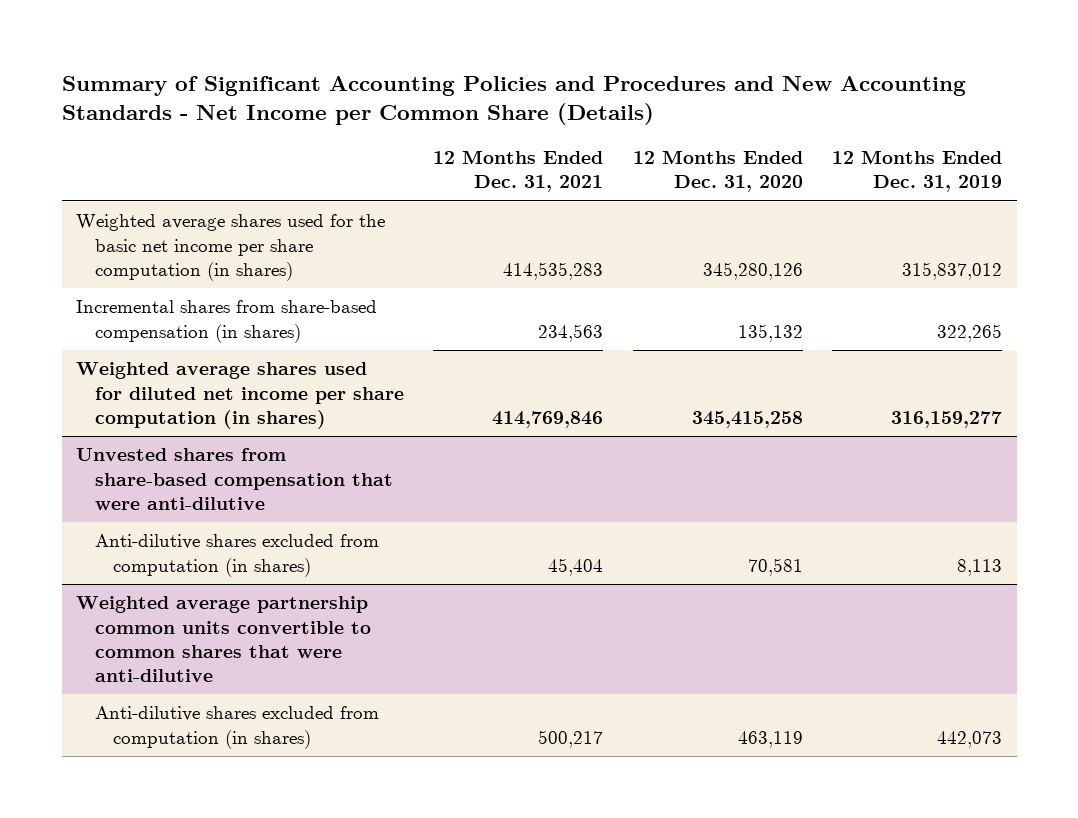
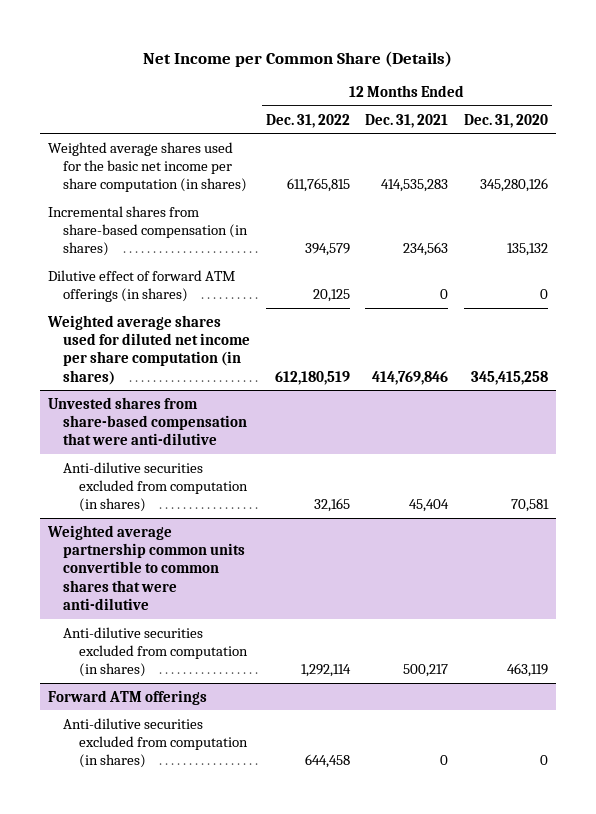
[61,75,966,125] Summary of Significant Accounting Policies and Procedures and New Accounting Standards - Net Income per Common Share (Details) -> [143,50,453,67] Net Income per Common Share (Details)
[832,150,1003,193] 12 Months Ended Dec. 31, 2019 -> none
none -> [265,113,350,128] Dec. 31, 2022
none -> [48,269,236,303] Dilutive effect of forward ATM offerings (in shares)
[94,534,379,577] Anti-dilutive shares excluded from computation (in shares) -> [63,461,248,513] Anti-dilutive securities excluded from computation (in shares)
[94,706,379,749] Anti-dilutive shares excluded from computation (in shares) -> [63,626,248,678] Anti-dilutive securities excluded from computation (in shares)
none -> [48,689,208,705] Forward ATM offerings
none -> [63,717,248,769] Anti-dilutive securities excluded from computation (in shares)

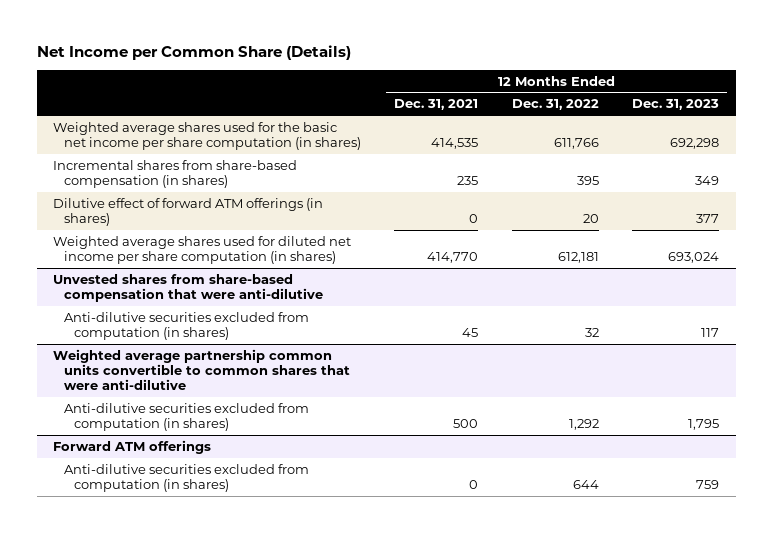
[464,113,549,128] Dec. 31, 2020 -> none
none -> [632,99,720,111] Dec. 31, 2023
[286,178,350,193] 611,765,815 -> [553,137,599,149] 611,766
[381,179,449,193] 414,535,283 -> [431,137,479,149] 414,535
[304,243,350,257] 394,579 -> [576,175,599,185] 395
[403,242,449,257] 234,563 -> [457,175,479,185] 235
[312,289,350,303] 20,125 -> [582,213,599,223] 20
[274,370,350,385] 612,180,519 -> [557,251,599,263] 612,181
[372,370,449,385] 414,769,846 -> [427,251,479,263] 414,770
[313,498,350,513] 32,165 -> [584,327,599,337] 32
[409,499,450,513] 45,404 -> [462,327,479,337] 45
[300,664,351,678] 1,292,114 -> [568,418,599,430] 1,292
[403,664,449,678] 500,217 -> [453,418,479,428] 500
[304,754,350,769] 644,458 -> [572,479,599,489] 644

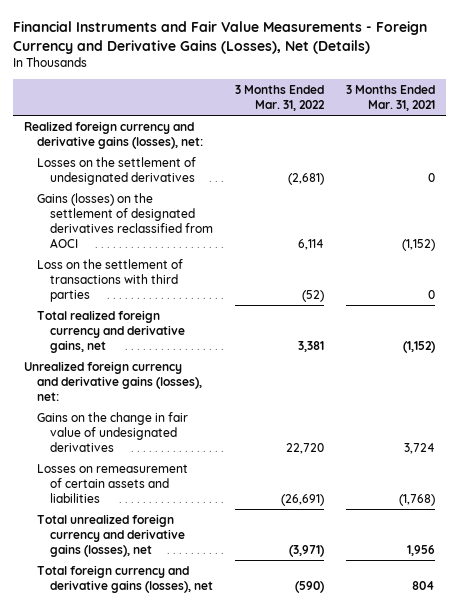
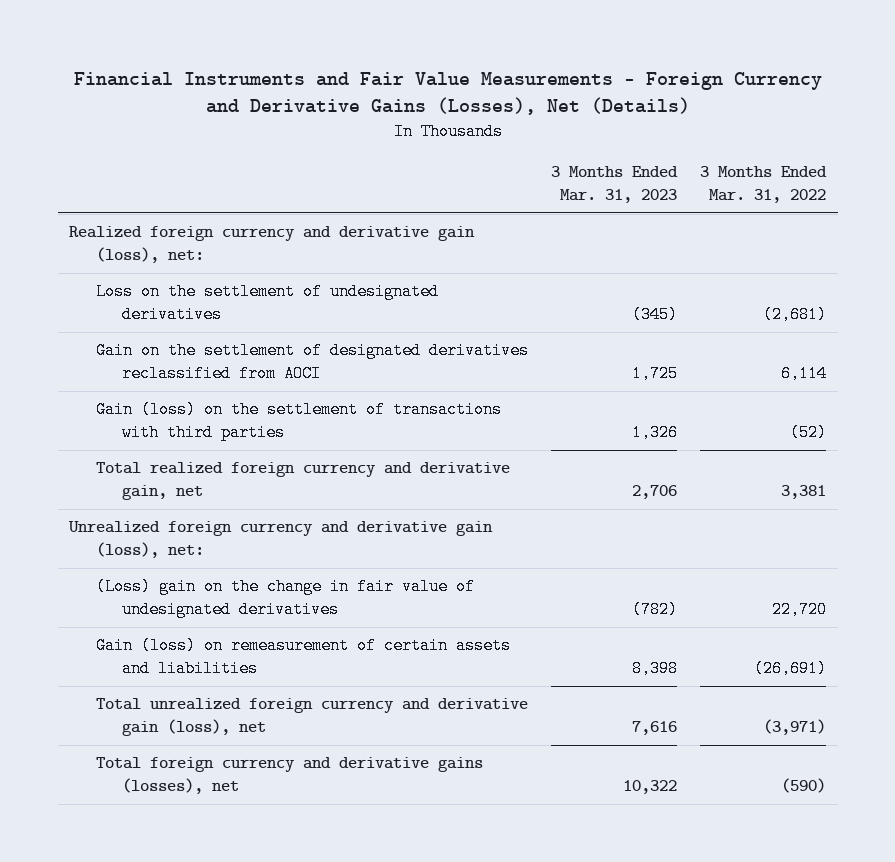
[345,84,435,111] 3 Months Ended Mar. 31, 2021 -> none
none -> [551,166,679,204] 3 Months Ended Mar. 31, 2023
[24,121,204,149] Realized foreign currency and derivative gains (losses), net: -> [69,226,476,264] Realized foreign currency and derivative gain (loss), net:
[37,157,197,185] Losses on the settlement of undesignated derivatives -> [95,283,439,324] Loss on the settlement of undesignated derivatives
[37,193,214,248] Gains (losses) on the settlement of designated derivatives reclassified from AOCI -> [95,342,529,383] Gain on the settlement of designated derivatives reclassified from AOCI
[37,259,184,302] Loss on the settlement of transactions with third parties -> [95,401,502,442] Gain (loss) on the settlement of transactions with third parties
[37,310,186,353] Total realized foreign currency and derivative gains, net -> [95,462,510,501] Total realized foreign currency and derivative gain, net
[24,361,203,401] Unrealized foreign currency and derivative gains (losses), net: -> [68,521,494,559] Unrealized foreign currency and derivative gain (loss), net:
[37,412,189,452] Gains on the change in fair value of undesignated derivatives -> [95,578,475,619] (Loss) gain on the change in fair value of undesignated derivatives
[37,464,189,503] Losses on remeasurement of certain assets and liabilities -> [95,637,511,678] Gain (loss) on remeasurement of certain assets and liabilities
[37,514,186,557] Total unrealized foreign currency and derivative gains (losses), net -> [95,698,528,737] Total unrealized foreign currency and derivative gain (loss), net

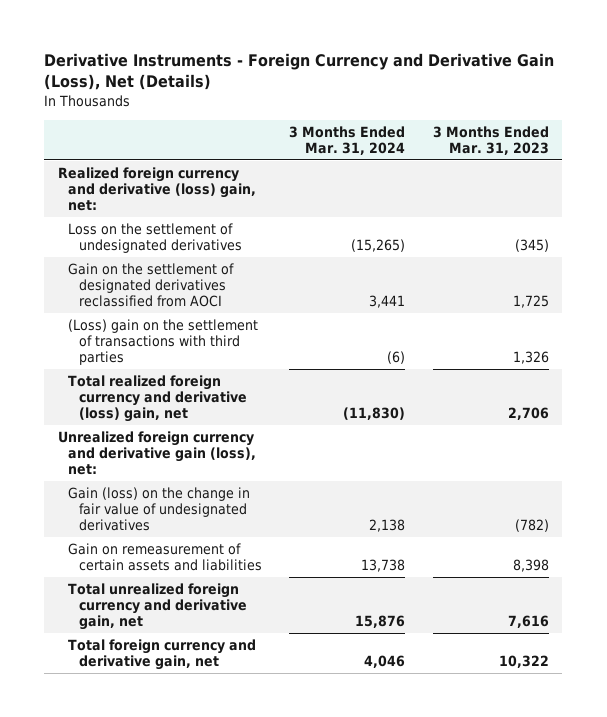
[73,71,822,116] Financial Instruments and Fair Value Measurements - Foreign Currency and Derivative Gains (Losses), Net (Details) -> [44,52,555,91] Derivative Instruments - Foreign Currency and Derivative Gain (Loss), Net (Details)
[700,166,828,204] 3 Months Ended Mar. 31, 2022 -> none
none -> [289,125,406,155] 3 Months Ended Mar. 31, 2024
[69,226,476,264] Realized foreign currency and derivative gain (loss), net: -> [58,167,257,211] Realized foreign currency and derivative (loss) gain, net:
[95,401,502,442] Gain (loss) on the settlement of transactions with third parties -> [68,319,259,365] (Loss) gain on the settlement of transactions with third parties
[95,462,510,501] Total realized foreign currency and derivative gain, net -> [68,375,247,422] Total realized foreign currency and derivative (loss) gain, net
[95,578,475,619] (Loss) gain on the change in fair value of undesignated derivatives -> [68,487,251,531] Gain (loss) on the change in fair value of undesignated derivatives
[95,637,511,678] Gain (loss) on remeasurement of certain assets and liabilities -> [68,543,262,572] Gain on remeasurement of certain assets and liabilities
[95,698,528,737] Total unrealized foreign currency and derivative gain (loss), net -> [68,583,247,630] Total unrealized foreign currency and derivative gain, net
[95,757,483,795] Total foreign currency and derivative gains (losses), net -> [68,639,257,671] Total foreign currency and derivative gain, net

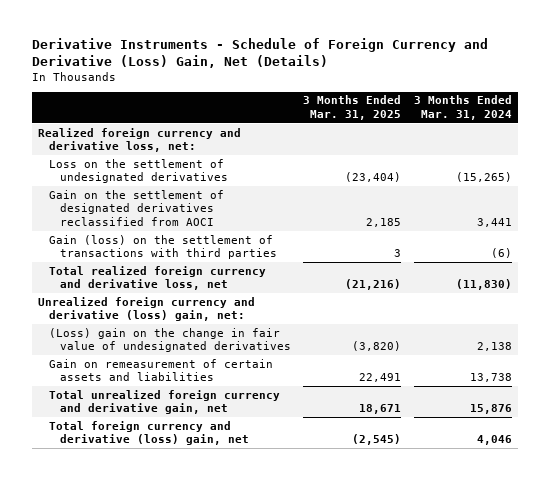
[44,52,555,91] Derivative Instruments - Foreign Currency and Derivative Gain (Loss), Net (Details) -> [31,37,488,68] Derivative Instruments - Schedule of Foreign Currency and Derivative (Loss) Gain, Net (Details)
[432,125,549,155] 3 Months Ended Mar. 31, 2023 -> none
none -> [303,95,402,121] 3 Months Ended Mar. 31, 2025
[58,167,257,211] Realized foreign currency and derivative (loss) gain, net: -> [38,127,242,153] Realized foreign currency and derivative loss, net:
[68,319,259,365] (Loss) gain on the settlement of transactions with third parties -> [49,234,277,260] Gain (loss) on the settlement of transactions with third parties
[68,375,247,422] Total realized foreign currency and derivative (loss) gain, net -> [49,265,267,291] Total realized foreign currency and derivative loss, net
[58,431,257,475] Unrealized foreign currency and derivative gain (loss), net: -> [38,296,256,322] Unrealized foreign currency and derivative (loss) gain, net:
[68,487,251,531] Gain (loss) on the change in fair value of undesignated derivatives -> [49,327,291,353] (Loss) gain on the change in fair value of undesignated derivatives
[68,639,257,671] Total foreign currency and derivative gain, net -> [49,420,249,446] Total foreign currency and derivative (loss) gain, net

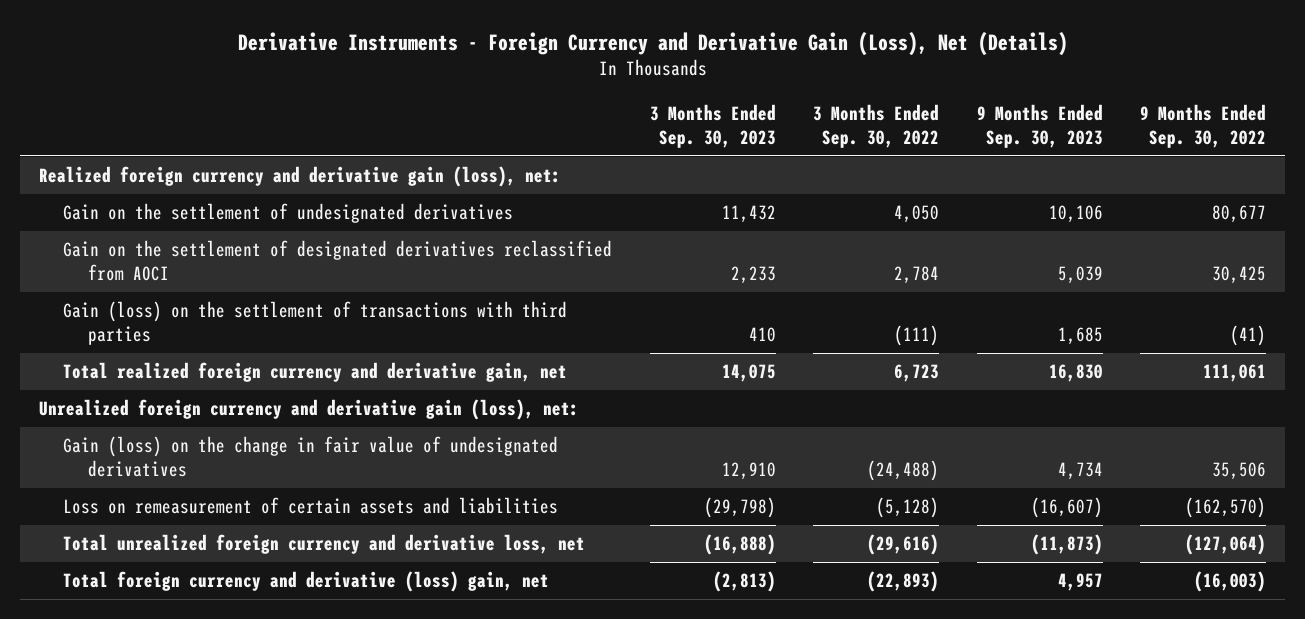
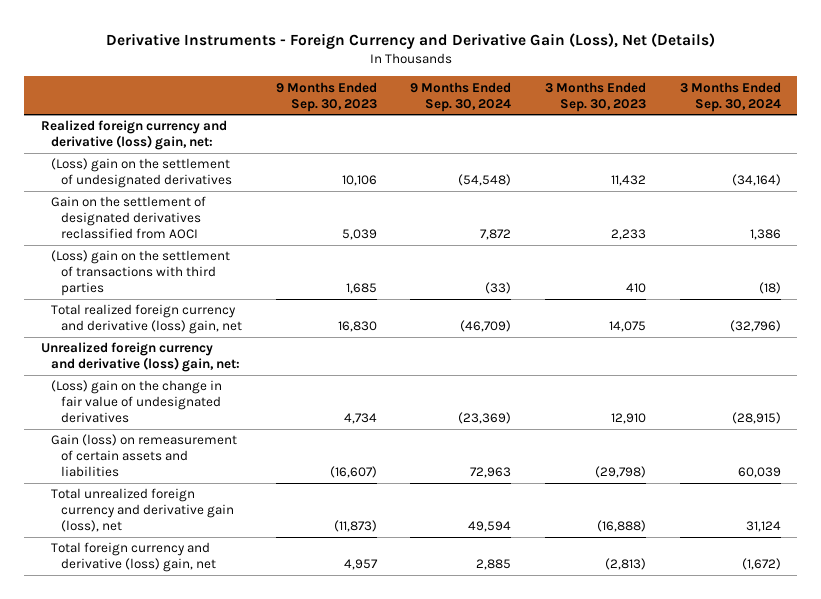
[813,103,940,148] 3 Months Ended Sep. 30, 2022 -> none
[1140,103,1267,148] 9 Months Ended Sep. 30, 2022 -> none
none -> [410,81,512,112] 9 Months Ended Sep. 30, 2024
none -> [679,81,781,112] 3 Months Ended Sep. 30, 2024
[39,166,562,188] Realized foreign currency and derivative gain (loss), net: -> [40,120,227,151] Realized foreign currency and derivative (loss) gain, net:
[63,203,514,224] Gain on the settlement of undesignated derivatives -> [50,158,233,189] (Loss) gain on the settlement of undesignated derivatives
[63,301,568,346] Gain (loss) on the settlement of transactions with third parties -> [50,250,230,297] (Loss) gain on the settlement of transactions with third parties
[63,362,568,383] Total realized foreign currency and derivative gain, net -> [50,304,243,335] Total realized foreign currency and derivative (loss) gain, net
[39,399,580,421] Unrealized foreign currency and derivative gain (loss), net: -> [40,342,240,373] Unrealized foreign currency and derivative (loss) gain, net:
[63,436,559,478] Gain (loss) on the change in fair value of undesignated derivatives -> [50,380,222,424] (Loss) gain on the change in fair value of undesignated derivatives
[63,497,559,515] Loss on remeasurement of certain assets and liabilities -> [50,434,237,478] Gain (loss) on remeasurement of certain assets and liabilities
[63,534,586,555] Total unrealized foreign currency and derivative loss, net -> [50,488,235,533] Total unrealized foreign currency and derivative gain (loss), net

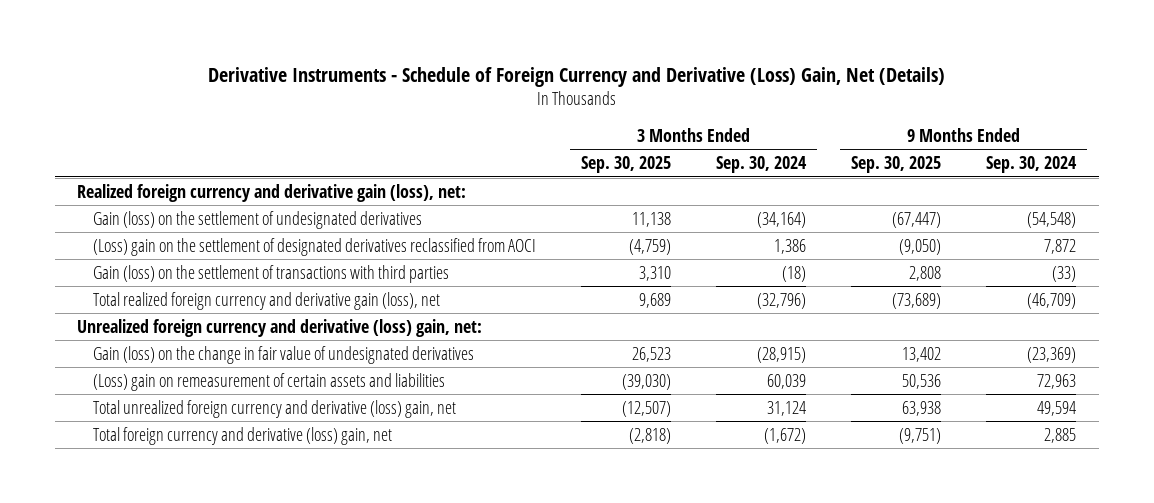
[105,32,715,49] Derivative Instruments - Foreign Currency and Derivative Gain (Loss), Net (Details) -> [207,66,945,87] Derivative Instruments - Schedule of Foreign Currency and Derivative (Loss) Gain, Net (Details)
[275,81,377,112] 9 Months Ended Sep. 30, 2023 -> none
[544,81,646,112] 3 Months Ended Sep. 30, 2023 -> none
none -> [580,156,671,174] Sep. 30, 2025
none -> [851,156,942,174] Sep. 30, 2025
[40,120,227,151] Realized foreign currency and derivative (loss) gain, net: -> [77,183,467,202] Realized foreign currency and derivative gain (loss), net:
[50,158,233,189] (Loss) gain on the settlement of undesignated derivatives -> [92,210,422,229] Gain (loss) on the settlement of undesignated derivatives
[50,196,206,240] Gain on the settlement of designated derivatives reclassified from AOCI -> [92,237,536,256] (Loss) gain on the settlement of designated derivatives reclassified from AOCI
[50,250,230,297] (Loss) gain on the settlement of transactions with third parties -> [92,264,449,283] Gain (loss) on the settlement of transactions with third parties
[50,304,243,335] Total realized foreign currency and derivative (loss) gain, net -> [92,291,440,310] Total realized foreign currency and derivative gain (loss), net
[50,380,222,424] (Loss) gain on the change in fair value of undesignated derivatives -> [92,345,474,364] Gain (loss) on the change in fair value of undesignated derivatives
[50,434,237,478] Gain (loss) on remeasurement of certain assets and liabilities -> [92,372,445,391] (Loss) gain on remeasurement of certain assets and liabilities
[50,488,235,533] Total unrealized foreign currency and derivative gain (loss), net -> [92,399,456,418] Total unrealized foreign currency and derivative (loss) gain, net

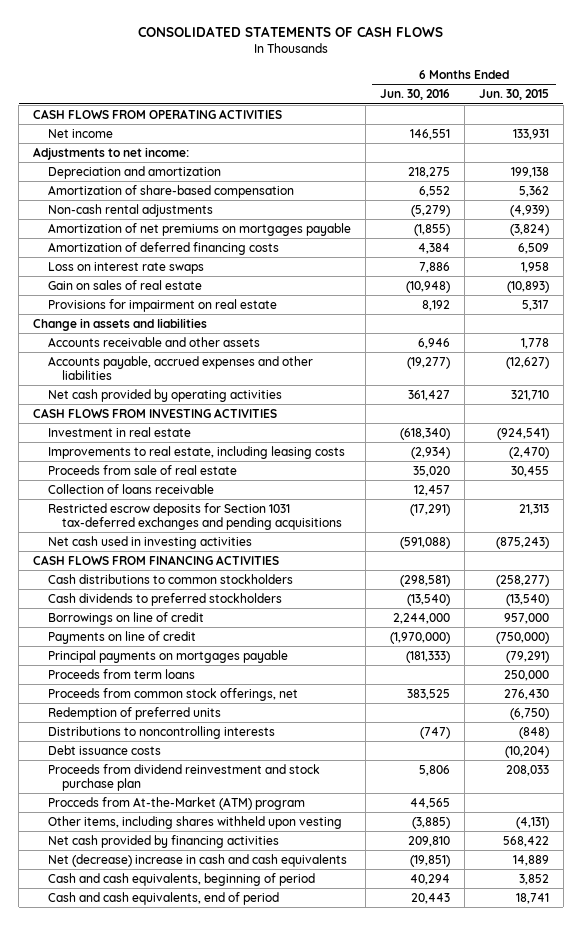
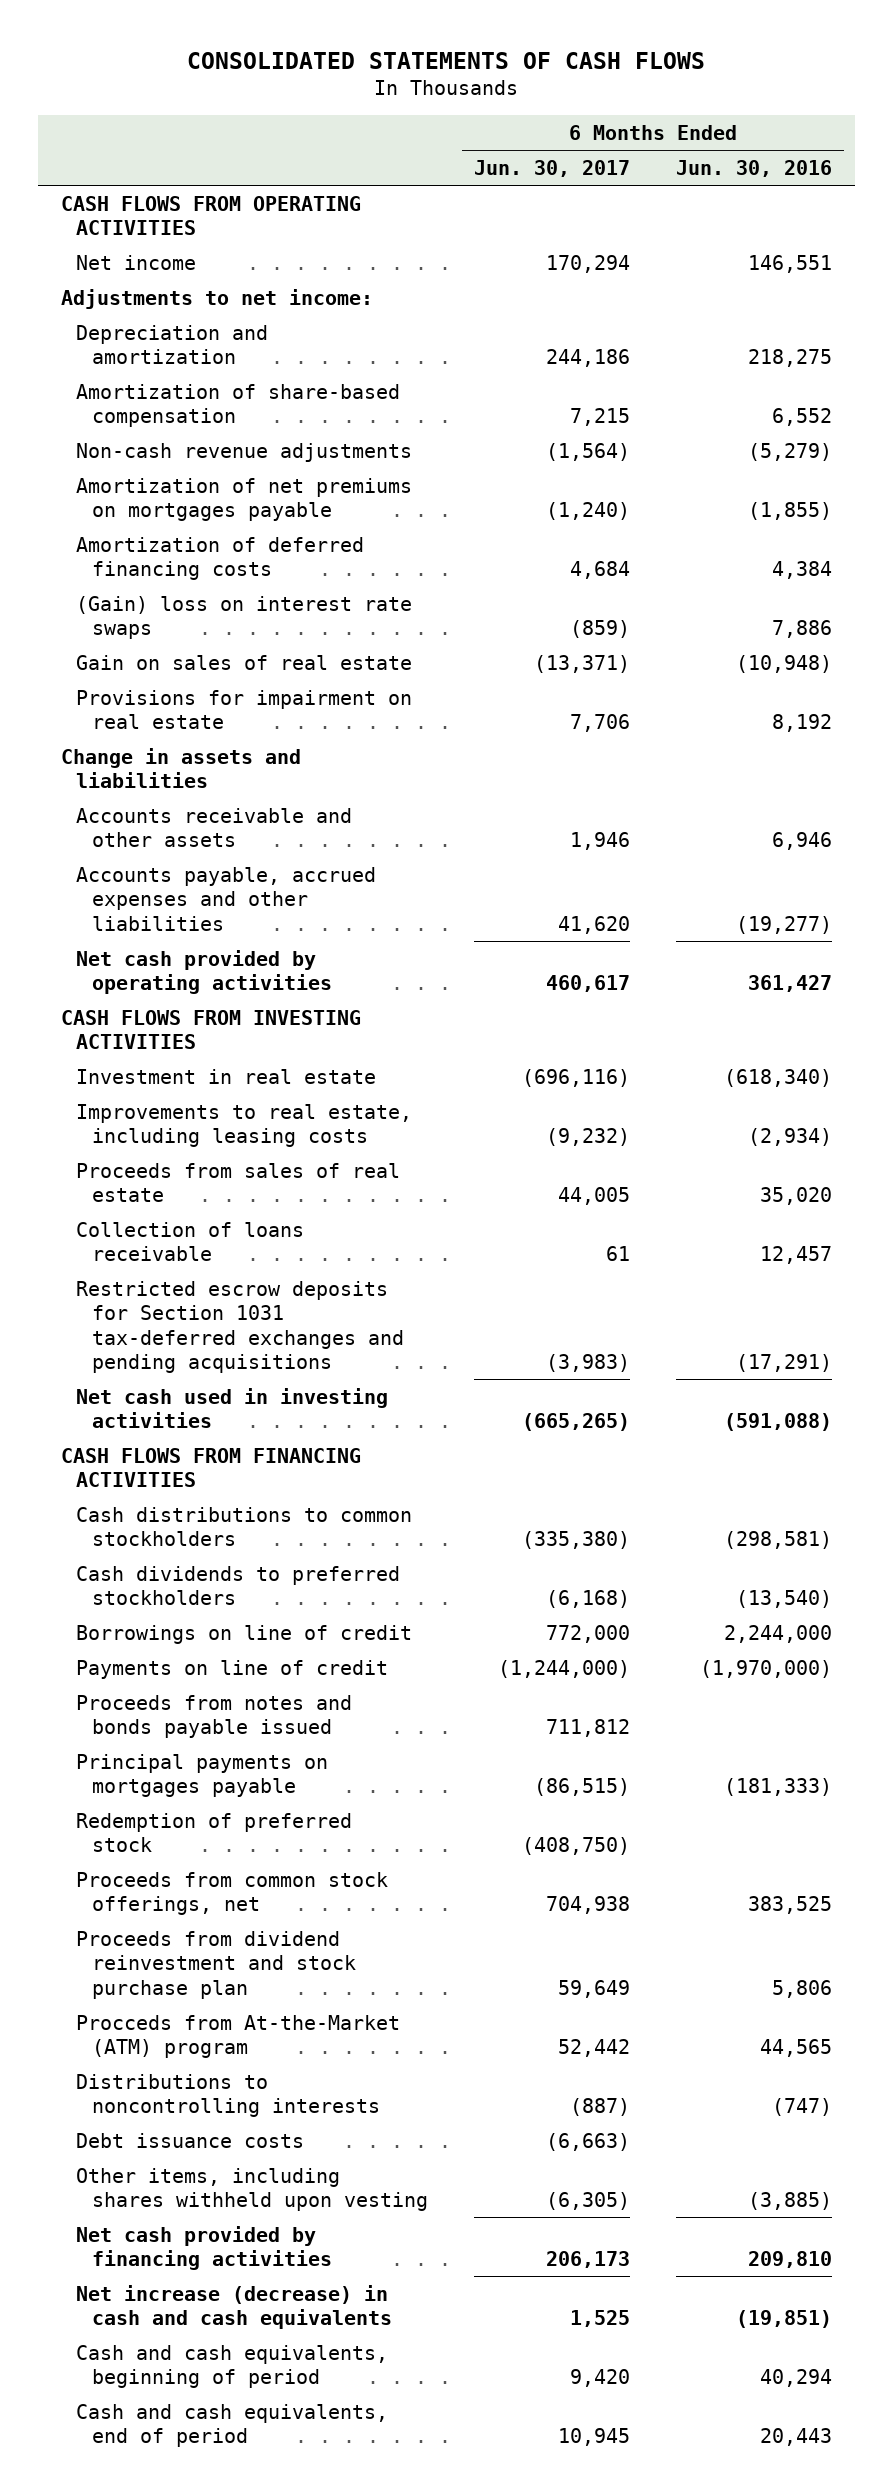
[478,89,549,101] Jun. 30, 2015 -> none
none -> [474,160,631,178] Jun. 30, 2017
[47,203,213,217] Non-cash rental adjustments -> [76,442,413,462] Non-cash revenue adjustments
[47,261,204,274] Loss on interest rate swaps -> [76,595,413,640] (Gain) loss on interest rate swaps
[47,464,237,475] Proceeds from sale of real estate -> [76,1162,401,1203] Proceeds from sales of real estate
none -> [76,1694,353,1739] Proceeds from notes and bonds payable issued
[47,668,195,679] Proceeds from term loans -> none
none -> [76,1812,353,1853] Redemption of preferred stock
[47,706,221,720] Redemption of preferred units -> none
[47,725,275,739] Distributions to noncontrolling interests -> [76,2073,380,2118] Distributions to noncontrolling interests
[47,744,161,755] Debt issuance costs -> [76,2132,305,2148] Debt issuance costs
[47,853,347,867] Net (decrease) increase in cash and cash equivalents -> [76,2284,392,2330] Net increase (decrease) in cash and cash equivalents

